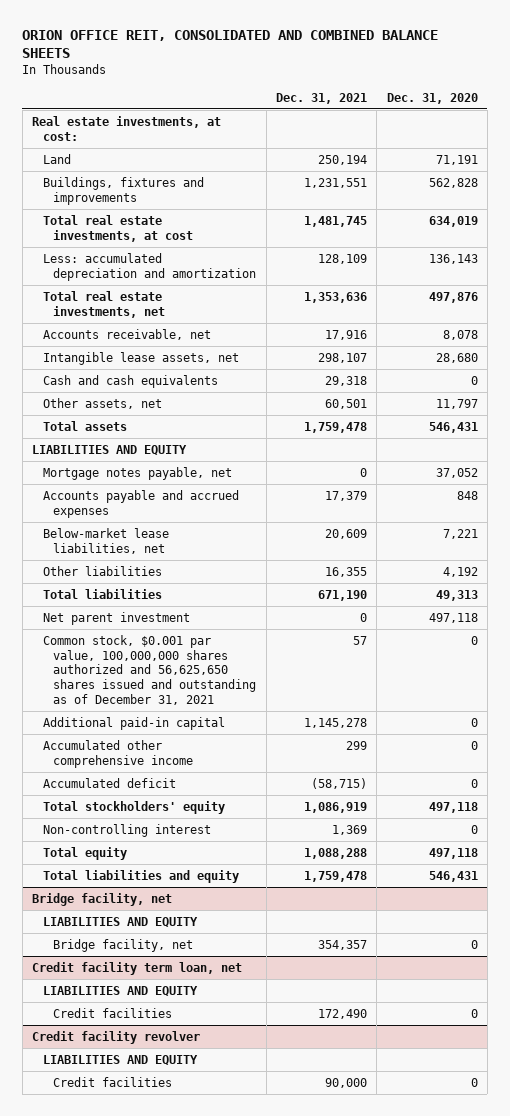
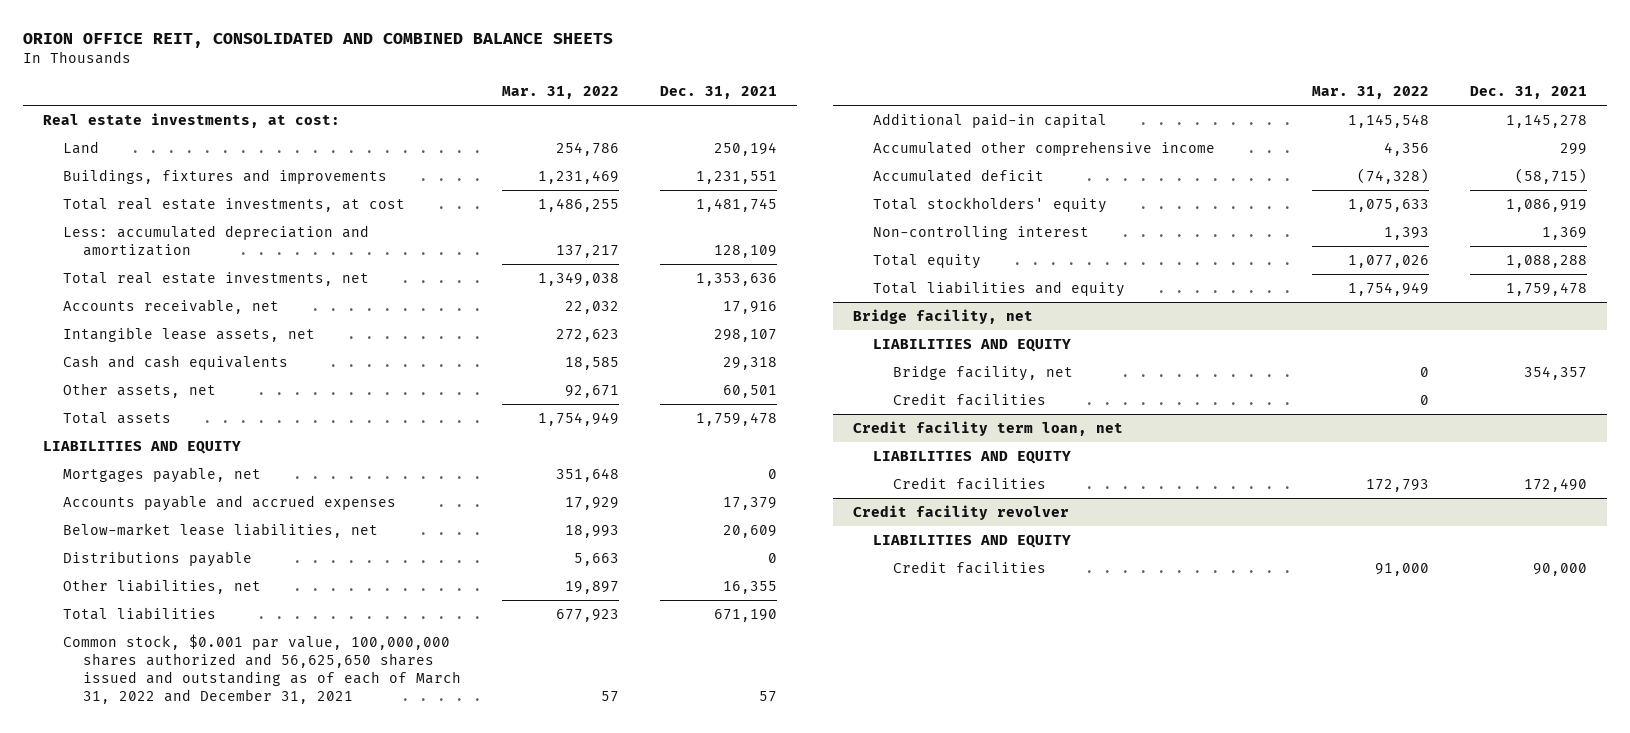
[386,92,478,104] Dec. 31, 2020 -> none
none -> [502,86,620,100] Mar. 31, 2022
[42,466,232,480] Mortgage notes payable, net -> [63,466,262,483] Mortgages payable, net
none -> [63,550,253,567] Distributions payable
[42,565,162,576] Other liabilities -> [63,578,262,594] Other liabilities, net
[42,611,190,625] Net parent investment -> none
[42,634,257,705] Common stock, $0.001 par value, 100,000,000 shares authorized and 56,625,650 shares issued and outstanding as of December 31, 2021 -> [63,633,462,704] Common stock, $0.001 par value, 100,000,000 shares authorized and 56,625,650 shares issued and outstanding as of each of March 31, 2022 and December 31, 2021
none -> [893,392,1047,406] Credit facilities

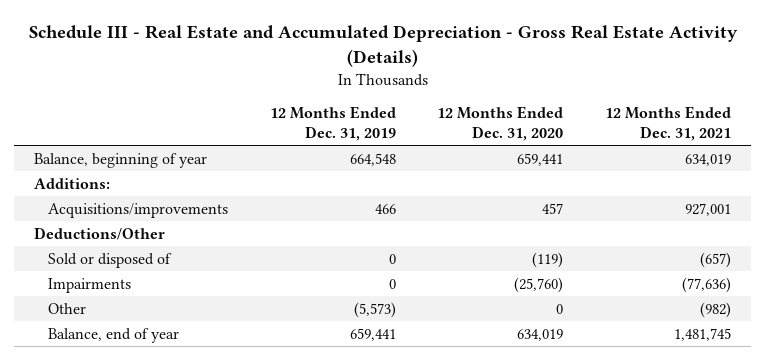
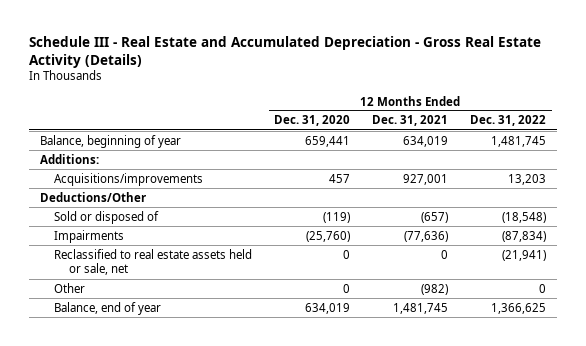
[269,106,396,141] 12 Months Ended Dec. 31, 2019 -> none
none -> [470,115,547,127] Dec. 31, 2022
none -> [54,248,253,276] Reclassified to real estate assets held or sale, net

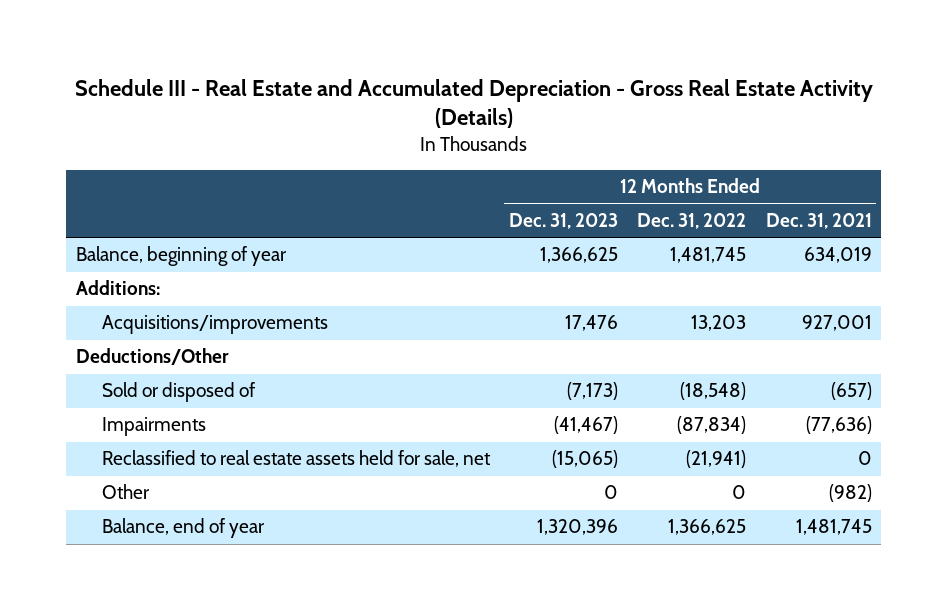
[274,115,351,127] Dec. 31, 2020 -> none
none -> [509,213,619,230] Dec. 31, 2023
[54,248,253,276] Reclassified to real estate assets held or sale, net -> [101,450,491,468] Reclassified to real estate assets held for sale, net

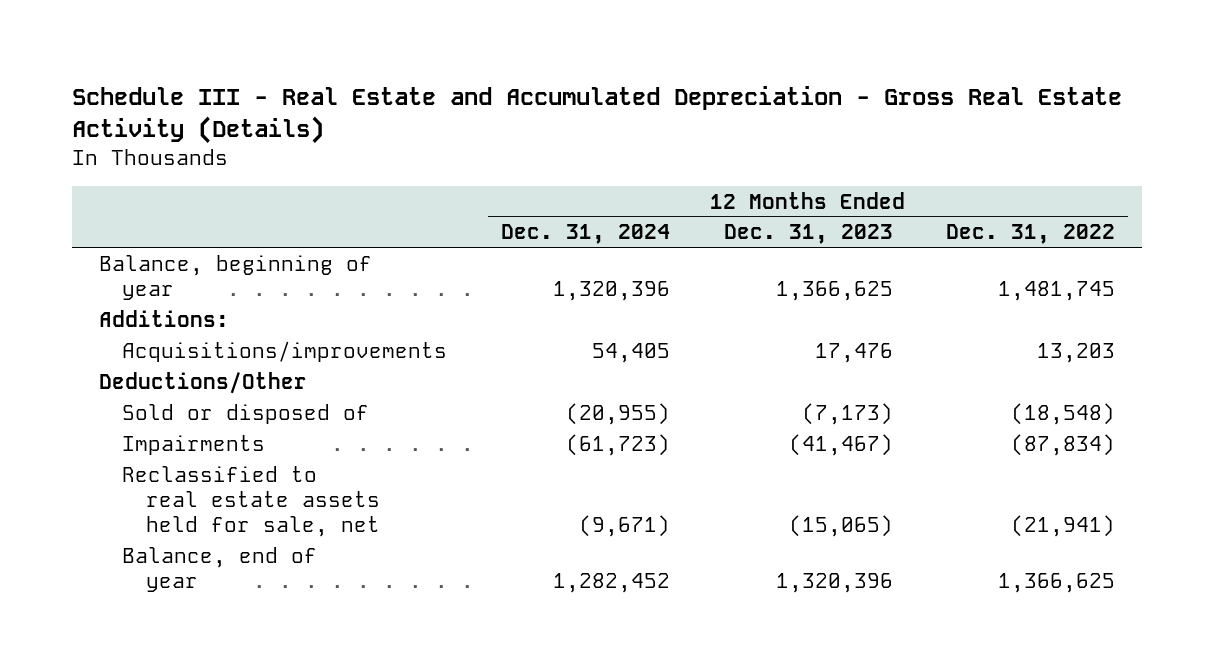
[765,213,872,230] Dec. 31, 2021 -> none
none -> [500,224,670,245] Dec. 31, 2024
[101,484,150,500] Other -> none

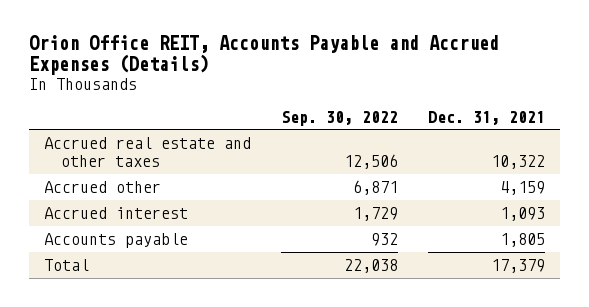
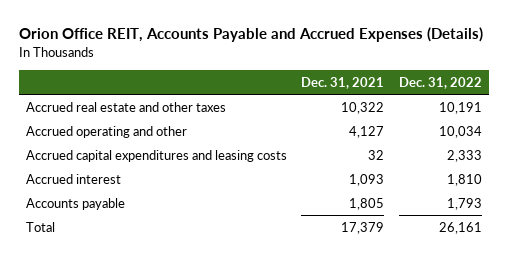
[281,110,399,126] Sep. 30, 2022 -> none
none -> [398,76,482,89] Dec. 31, 2022
[43,181,161,194] Accrued other -> [26,125,188,138] Accrued operating and other
[500,181,546,196] 4,159 -> [349,125,385,138] 4,127
none -> [26,149,288,162] Accrued capital expenditures and leasing costs

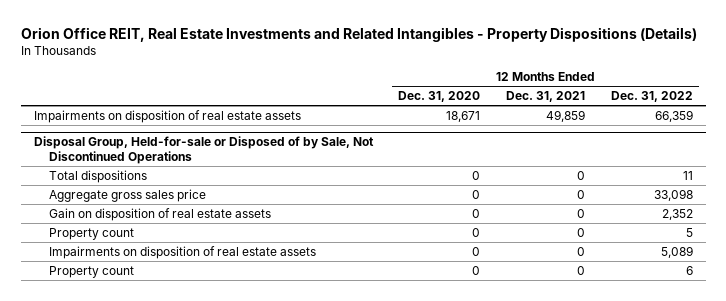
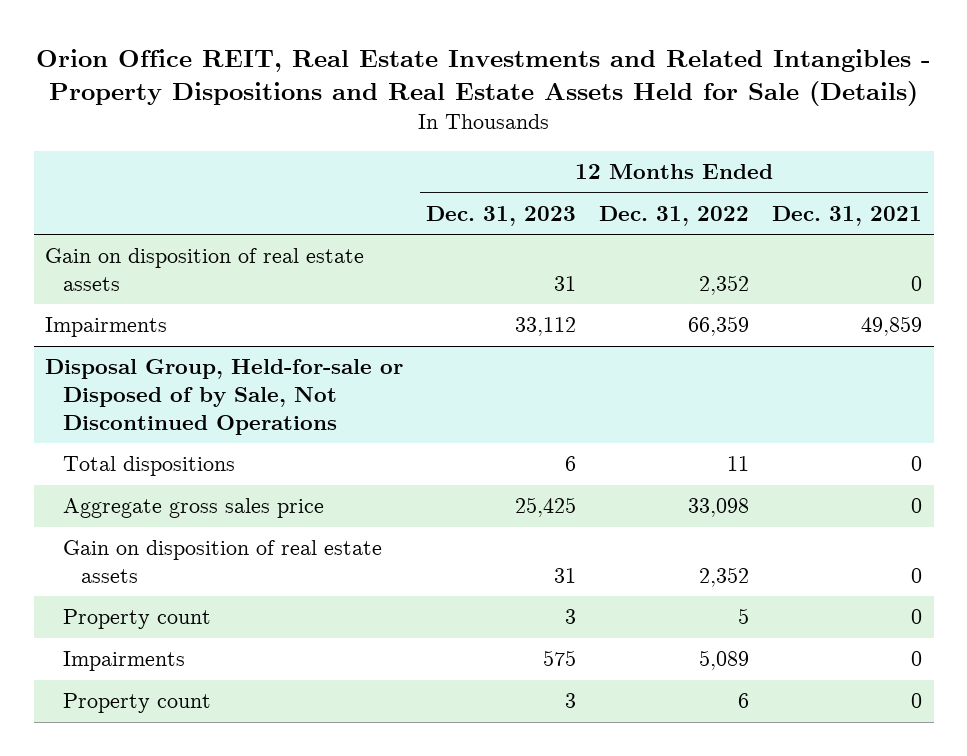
[20,27,697,43] Orion Office REIT, Real Estate Investments and Related Intangibles - Property Dispositions (Details) -> [35,49,931,107] Orion Office REIT, Real Estate Investments and Related Intangibles - Property Dispositions and Real Estate Assets Held for Sale (Details)
[398,91,481,103] Dec. 31, 2020 -> none
none -> [426,206,577,227] Dec. 31, 2023
none -> [45,248,365,291] Gain on disposition of real estate assets
[33,109,301,123] Impairments on disposition of real estate assets -> [45,317,168,338] Impairments
[48,245,316,259] Impairments on disposition of real estate assets -> [63,651,186,672] Impairments

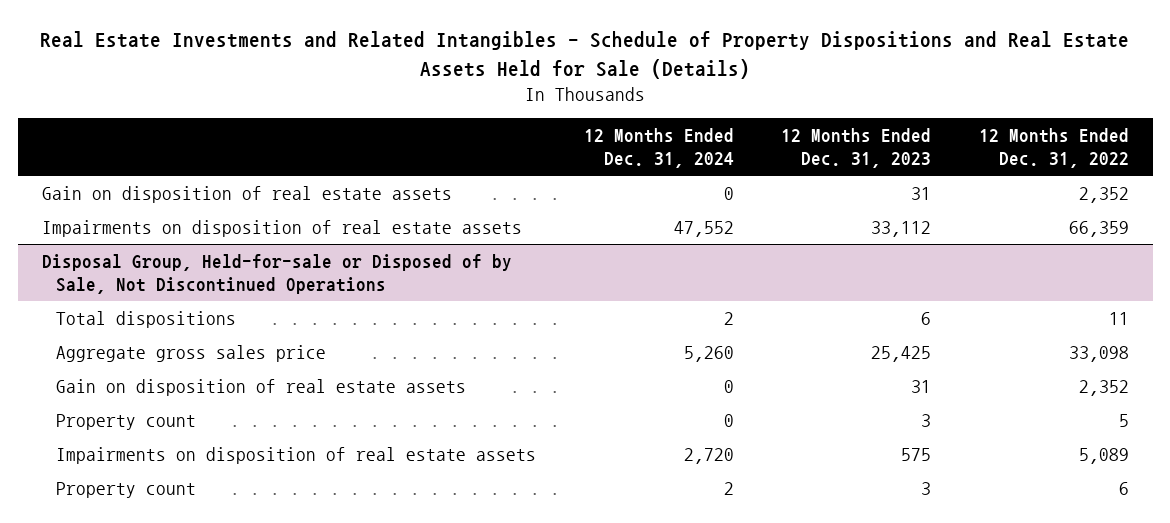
[35,49,931,107] Orion Office REIT, Real Estate Investments and Related Intangibles - Property Dispositions and Real Estate Assets Held for Sale (Details) -> [40,31,1130,79] Real Estate Investments and Related Intangibles - Schedule of Property Dispositions and Real Estate Assets Held for Sale (Details)
[772,206,923,227] Dec. 31, 2021 -> none
none -> [583,127,734,169] 12 Months Ended Dec. 31, 2024
[45,317,168,338] Impairments -> [41,219,522,237] Impairments on disposition of real estate assets
[63,651,186,672] Impairments -> [55,446,536,464] Impairments on disposition of real estate assets

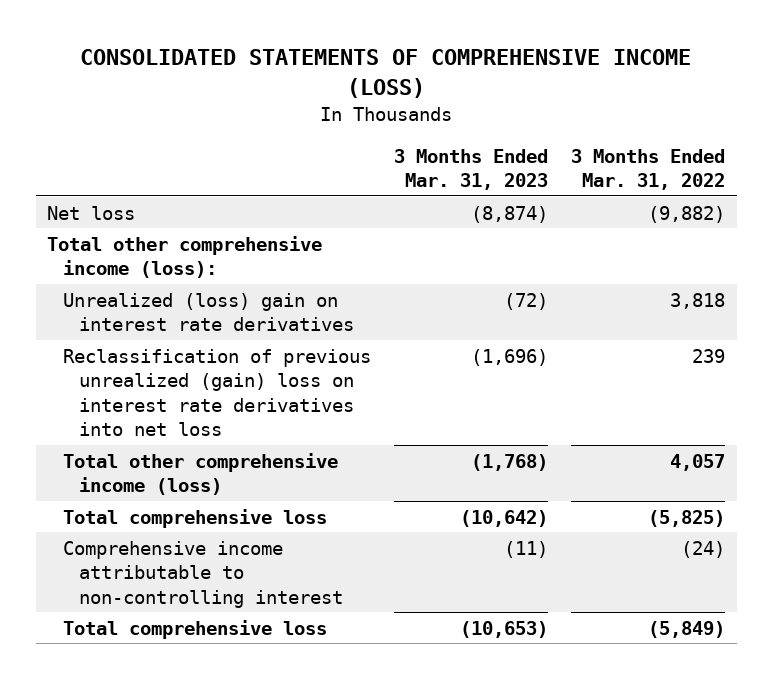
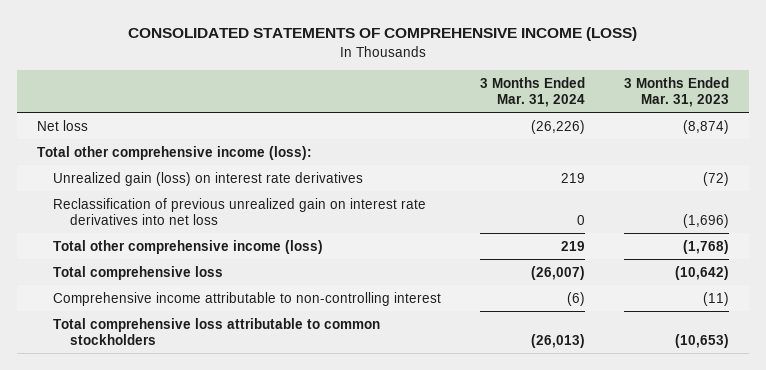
[571,148,726,191] 3 Months Ended Mar. 31, 2022 -> none
none -> [480,76,586,108] 3 Months Ended Mar. 31, 2024
[63,292,355,332] Unrealized (loss) gain on interest rate derivatives -> [53,171,364,186] Unrealized gain (loss) on interest rate derivatives
[63,348,372,437] Reclassification of previous unrealized (gain) loss on interest rate derivatives into net loss -> [53,197,427,225] Reclassification of previous unrealized gain on interest rate derivatives into net loss
[63,619,328,639] Total comprehensive loss -> [53,317,381,345] Total comprehensive loss attributable to common stockholders

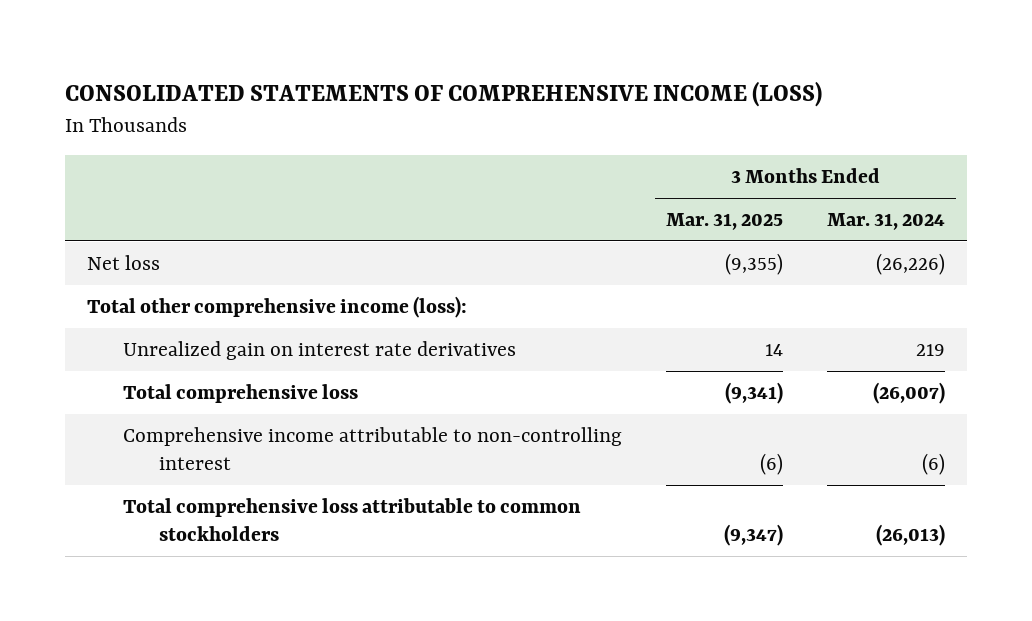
[624,76,730,108] 3 Months Ended Mar. 31, 2023 -> none
none -> [666,212,784,230] Mar. 31, 2025
[53,197,427,225] Reclassification of previous unrealized gain on interest rate derivatives into net loss -> none
[53,239,324,254] Total other comprehensive income (loss) -> none
[53,171,364,186] Unrealized gain (loss) on interest rate derivatives -> [123,340,517,360] Unrealized gain on interest rate derivatives

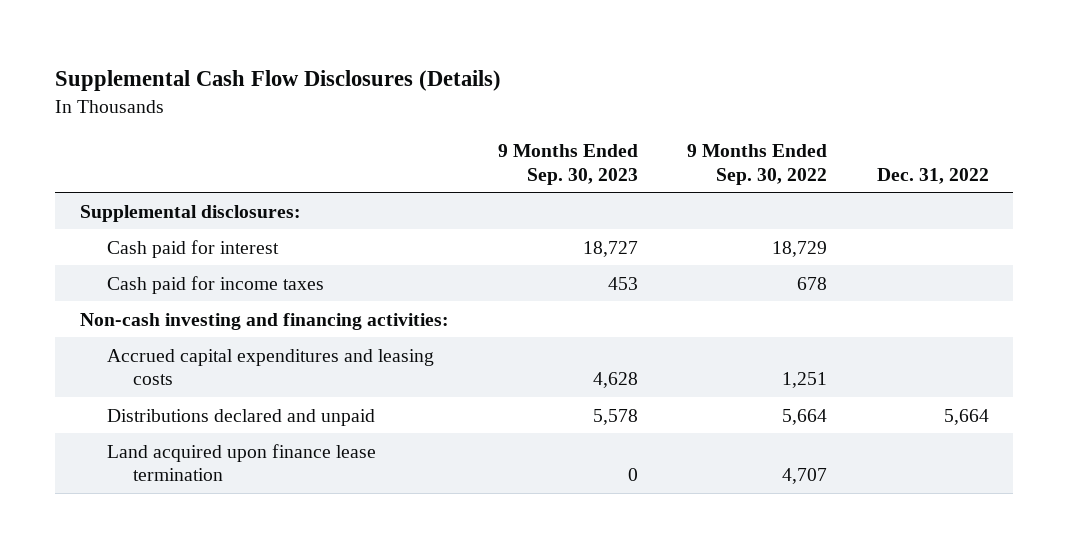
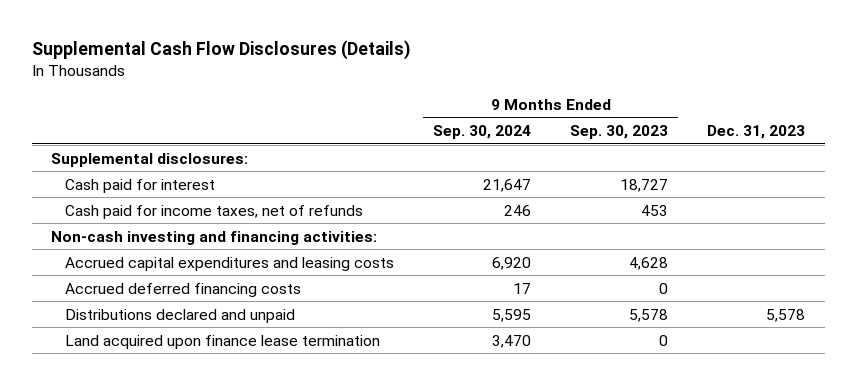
[687,143,828,185] 9 Months Ended Sep. 30, 2022 -> none
[876,167,989,184] Dec. 31, 2022 -> none
none -> [433,125,532,140] Sep. 30, 2024
none -> [707,125,806,140] Dec. 31, 2023
[106,275,324,294] Cash paid for income taxes -> [64,204,363,219] Cash paid for income taxes, net of refunds
none -> [64,282,301,297] Accrued deferred financing costs

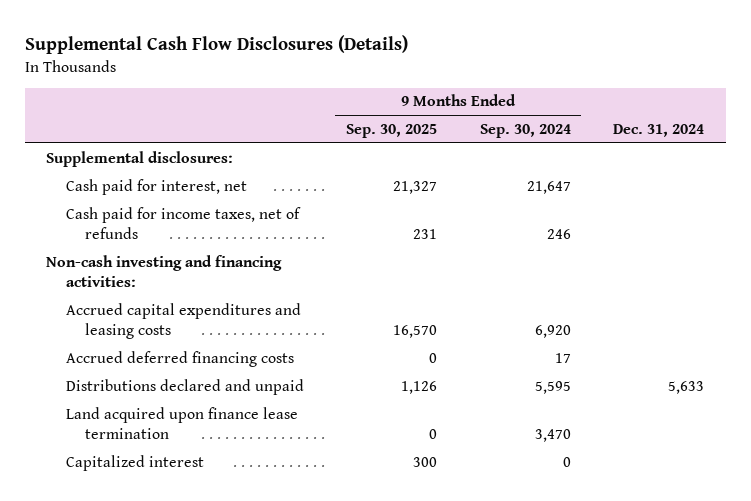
[570,125,669,140] Sep. 30, 2023 -> none
[707,125,806,140] Dec. 31, 2023 -> none
none -> [346,123,438,138] Sep. 30, 2025
none -> [613,123,705,137] Dec. 31, 2024
[64,178,215,193] Cash paid for interest -> [65,178,247,195] Cash paid for interest, net
none -> [65,454,204,471] Capitalized interest

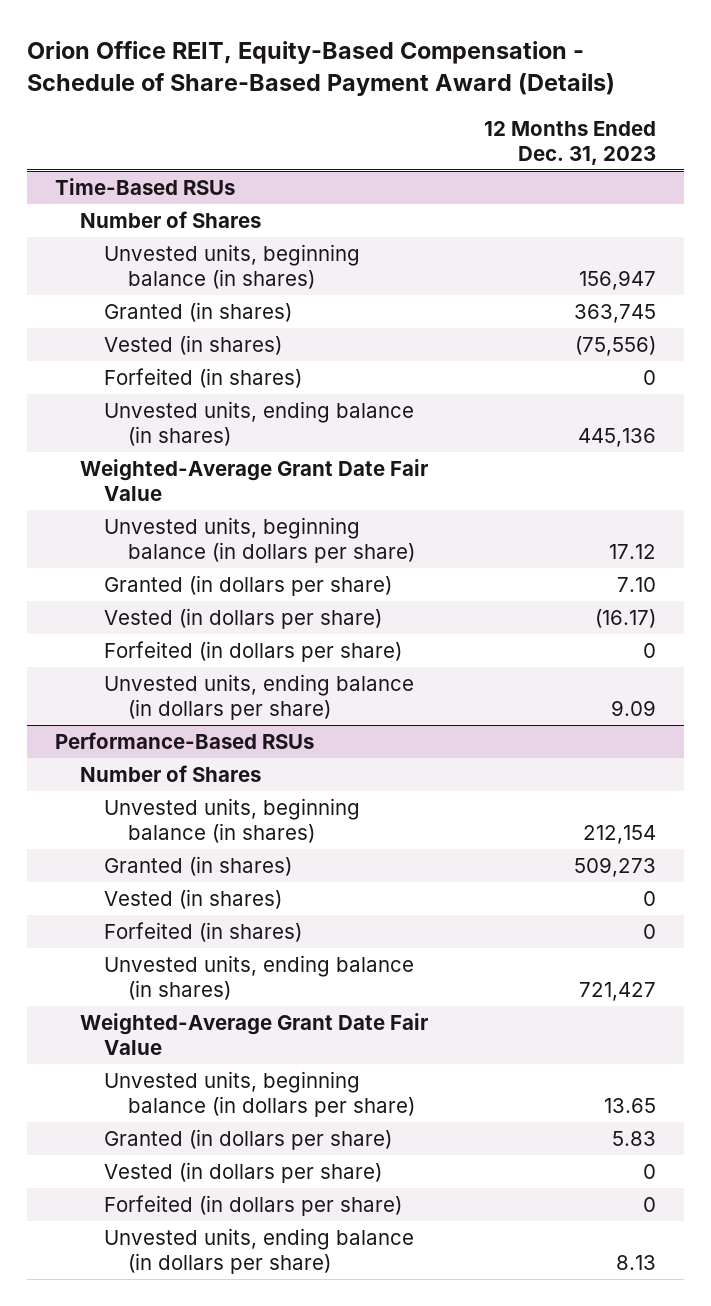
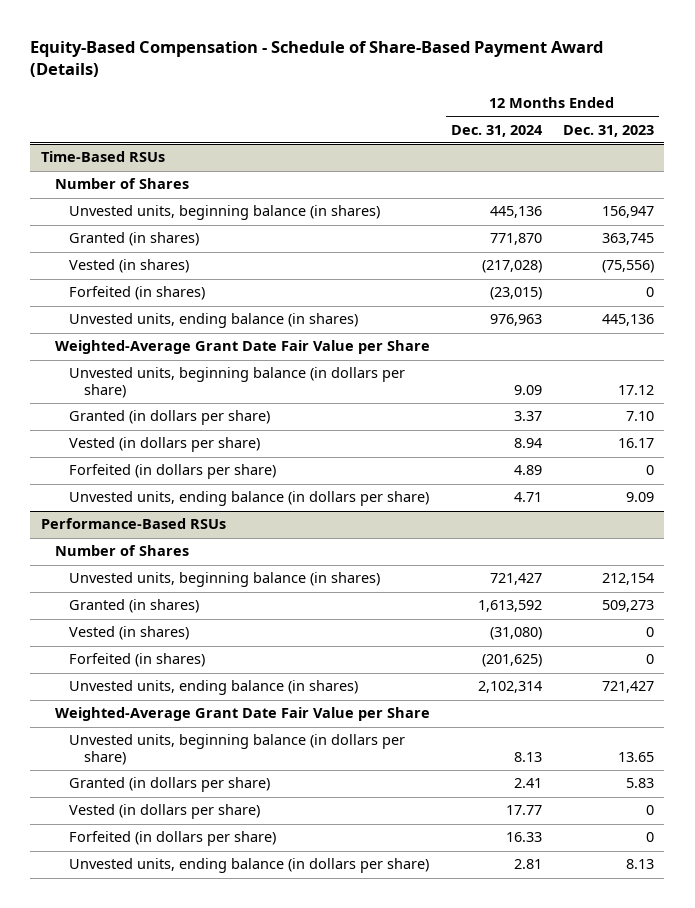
[27,41,616,97] Orion Office REIT, Equity-Based Compensation - Schedule of Share-Based Payment Award (Details) -> [30,40,604,78] Equity-Based Compensation - Schedule of Share-Based Payment Award (Details)
none -> [450,124,543,137] Dec. 31, 2024
[79,459,428,502] Weighted-Average Grant Date Fair Value -> [55,340,431,355] Weighted-Average Grant Date Fair Value per Share
[594,609,656,629] (16.17) -> [617,438,654,449] 16.17
[79,1013,428,1056] Weighted-Average Grant Date Fair Value -> [55,707,431,722] Weighted-Average Grant Date Fair Value per Share

